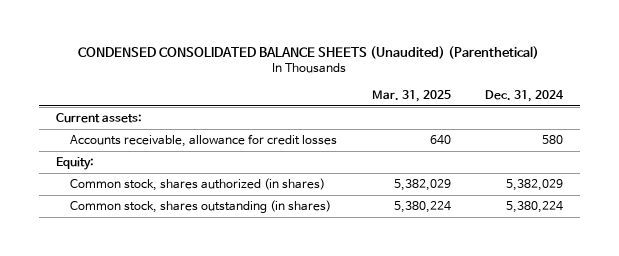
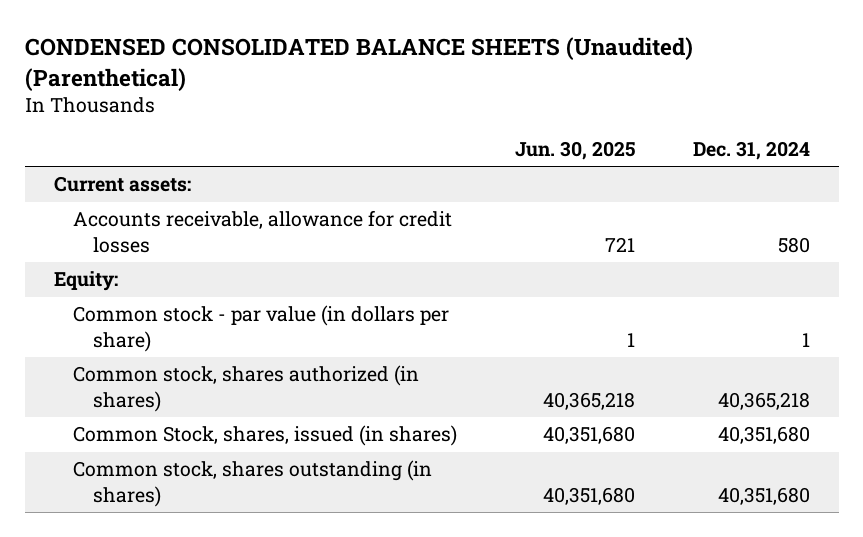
[371,89,451,102] Mar. 31, 2025 -> none
none -> [515,141,636,161] Jun. 30, 2025
none -> [73,305,450,352] Common stock - par value (in dollars per share)
[505,179,563,192] 5,382,029 -> [717,391,810,410] 40,365,218
none -> [73,425,458,447] Common Stock, shares, issued (in shares)
[505,201,563,214] 5,380,224 -> [717,486,810,505] 40,351,680

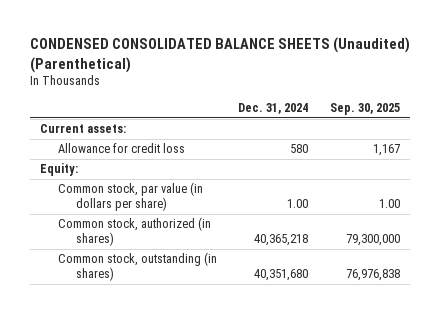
[515,141,636,161] Jun. 30, 2025 -> none
none -> [329,103,400,116] Sep. 30, 2025
[73,210,453,253] Accounts receivable, allowance for credit losses -> [58,143,186,154] Allowance for credit loss
[73,425,458,447] Common Stock, shares, issued (in shares) -> none
[73,305,450,352] Common stock - par value (in dollars per share) -> [58,182,204,212] Common stock, par value (in dollars per share)
[801,332,810,347] 1 -> [287,199,309,209] 1.00
[73,365,420,412] Common stock, shares authorized (in shares) -> [58,217,212,247] Common stock, authorized (in shares)
[73,460,433,507] Common stock, shares outstanding (in shares) -> [58,252,218,282] Common stock, outstanding (in shares)

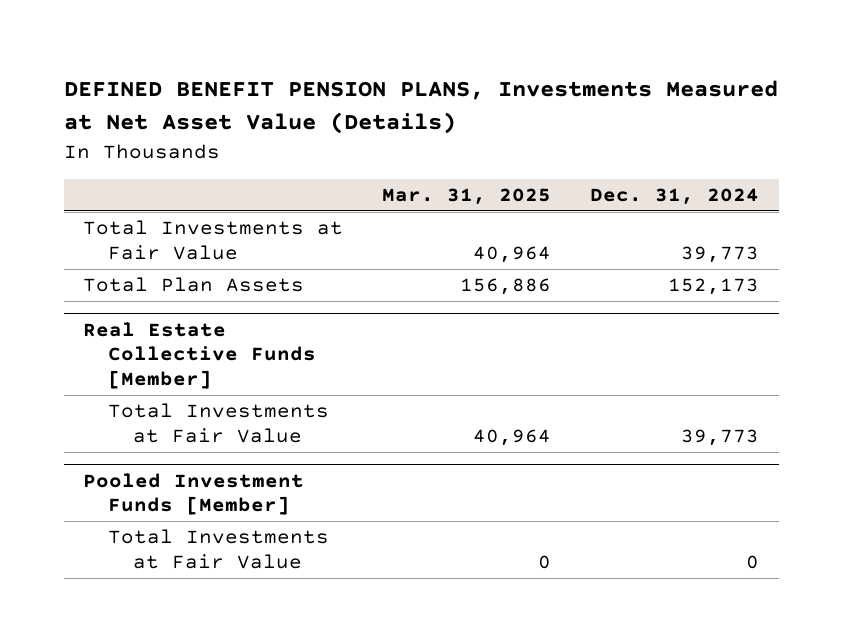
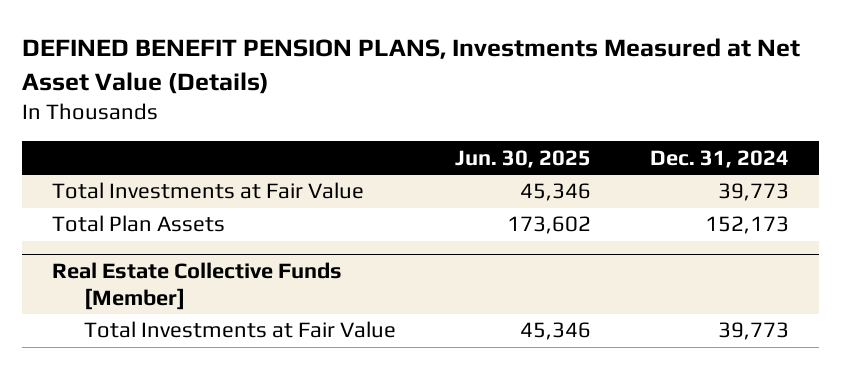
[382,187,552,205] Mar. 31, 2025 -> none
none -> [454,149,591,168] Jun. 30, 2025
[83,472,305,516] Pooled Investment Funds [Member] -> none
[108,529,330,569] Total Investments at Fair Value -> none

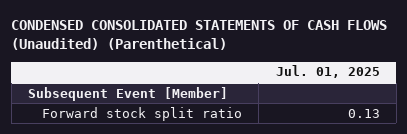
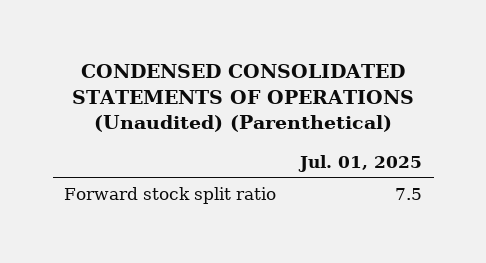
[11,20,388,51] CONDENSED CONSOLIDATED STATEMENTS OF CASH FLOWS (Unaudited) (Parenthetical) -> [72,64,415,133] CONDENSED CONSOLIDATED STATEMENTS OF OPERATIONS (Unaudited) (Parenthetical)
[27,86,228,101] Subsequent Event [Member] -> none
[347,108,380,118] 0.13 -> [395,187,423,200] 7.5

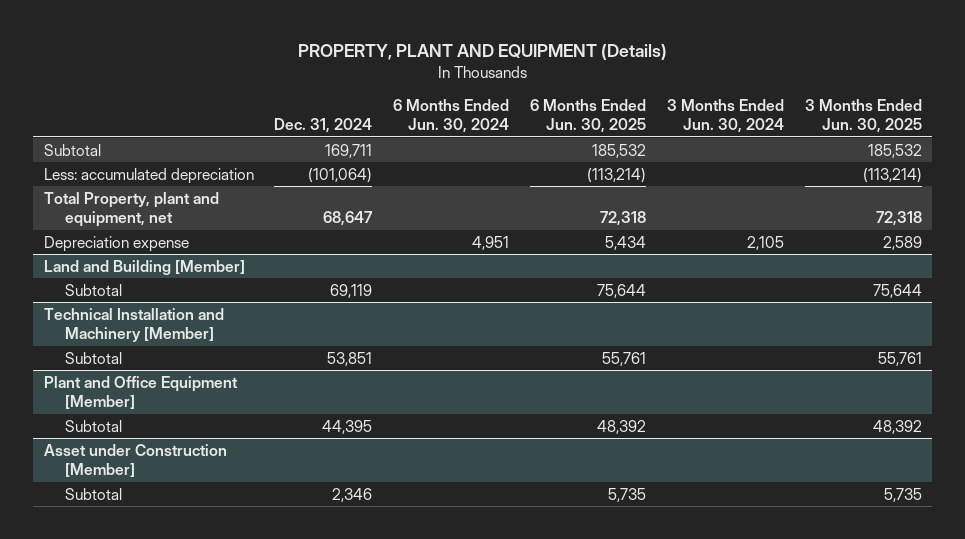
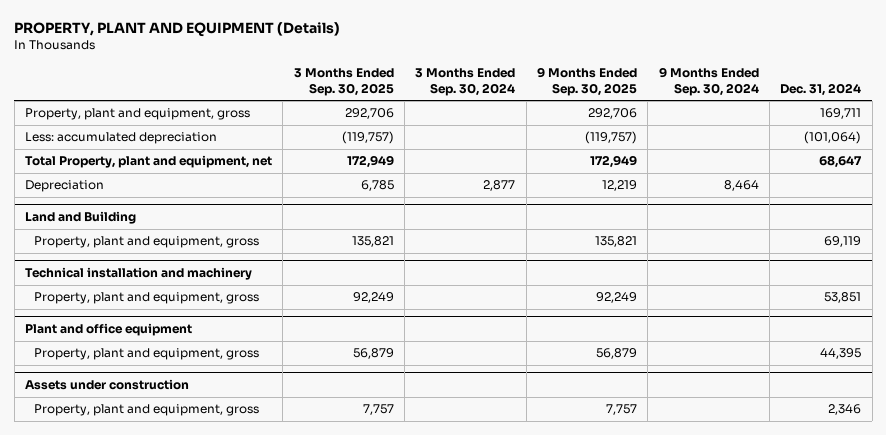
[393,98,510,134] 6 Months Ended Jun. 30, 2024 -> none
[529,98,646,134] 6 Months Ended Jun. 30, 2025 -> none
[666,98,784,134] 3 Months Ended Jun. 30, 2024 -> none
[804,98,922,134] 3 Months Ended Jun. 30, 2025 -> none
none -> [293,68,394,96] 3 Months Ended Sep. 30, 2025
none -> [415,68,516,96] 3 Months Ended Sep. 30, 2024
none -> [536,67,637,96] 9 Months Ended Sep. 30, 2025
none -> [658,67,759,96] 9 Months Ended Sep. 30, 2024
[43,143,101,156] Subtotal -> [24,108,250,121] Property, plant and equipment, gross
[43,235,189,252] Depreciation expense -> [24,180,104,193] Depreciation
[43,259,245,275] Land and Building [Member] -> [24,211,136,225] Land and Building
[64,283,122,296] Subtotal -> [34,236,260,249] Property, plant and equipment, gross
[43,307,224,342] Technical Installation and Machinery [Member] -> [24,267,252,281] Technical installation and machinery
[64,351,122,364] Subtotal -> [34,292,260,305] Property, plant and equipment, gross
[43,375,238,409] Plant and Office Equipment [Member] -> [24,323,192,337] Plant and office equipment
[64,419,122,432] Subtotal -> [34,348,260,361] Property, plant and equipment, gross
[43,443,227,477] Asset under Construction [Member] -> [24,379,189,391] Assets under construction
[64,487,122,500] Subtotal -> [34,404,260,417] Property, plant and equipment, gross

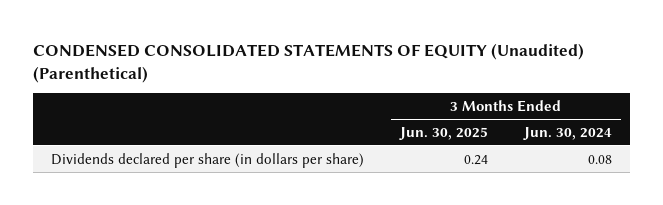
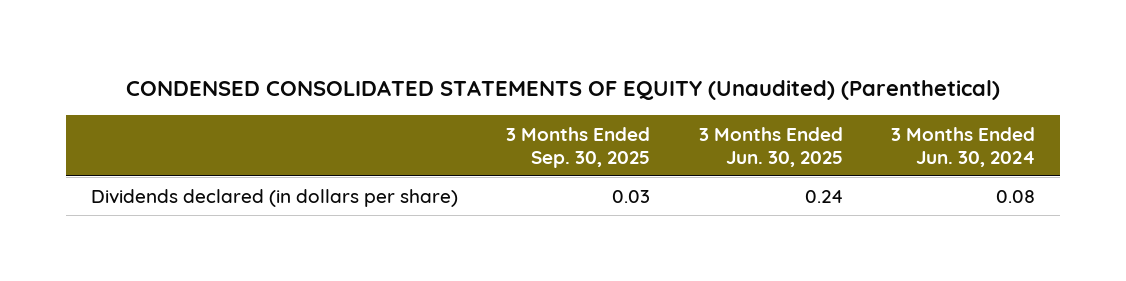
none -> [506,127,651,168] 3 Months Ended Sep. 30, 2025
[50,152,364,168] Dividends declared per share (in dollars per share) -> [90,188,458,207] Dividends declared (in dollars per share)

